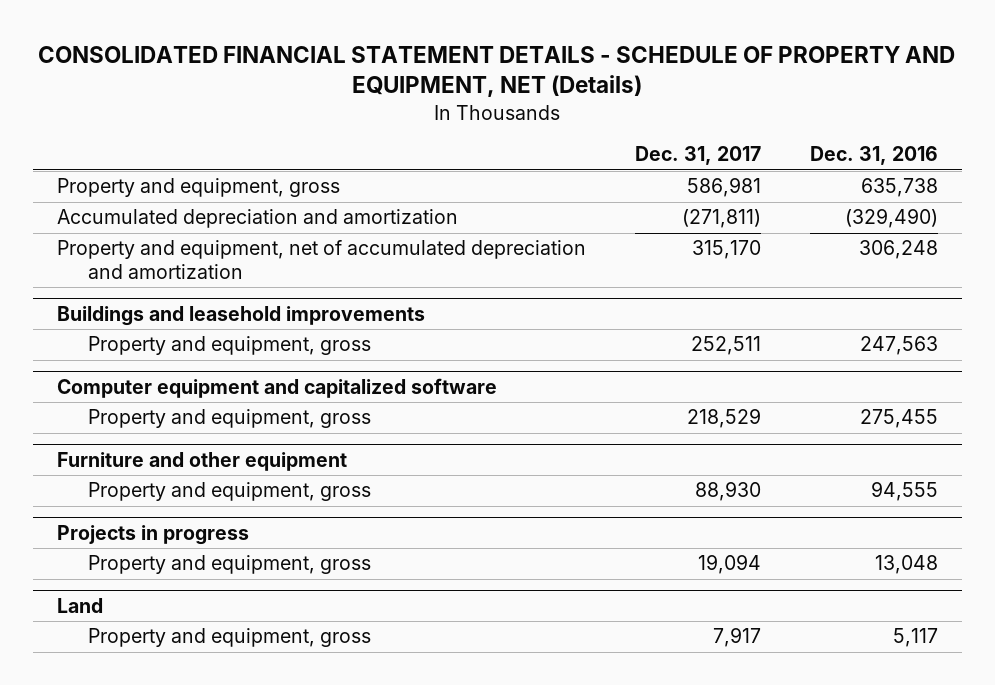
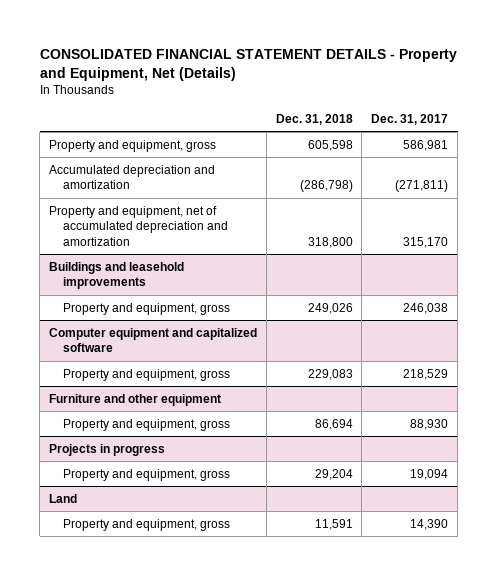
[38,45,956,98] CONSOLIDATED FINANCIAL STATEMENT DETAILS - SCHEDULE OF PROPERTY AND EQUIPMENT, NET (Details) -> [39,48,457,81] CONSOLIDATED FINANCIAL STATEMENT DETAILS - Property and Equipment, Net (Details)
[809,146,938,166] Dec. 31, 2016 -> none
none -> [275,113,353,125] Dec. 31, 2018
[690,336,761,356] 252,511 -> [403,302,449,314] 246,038
[712,627,761,648] 7,917 -> [410,518,449,530] 14,390

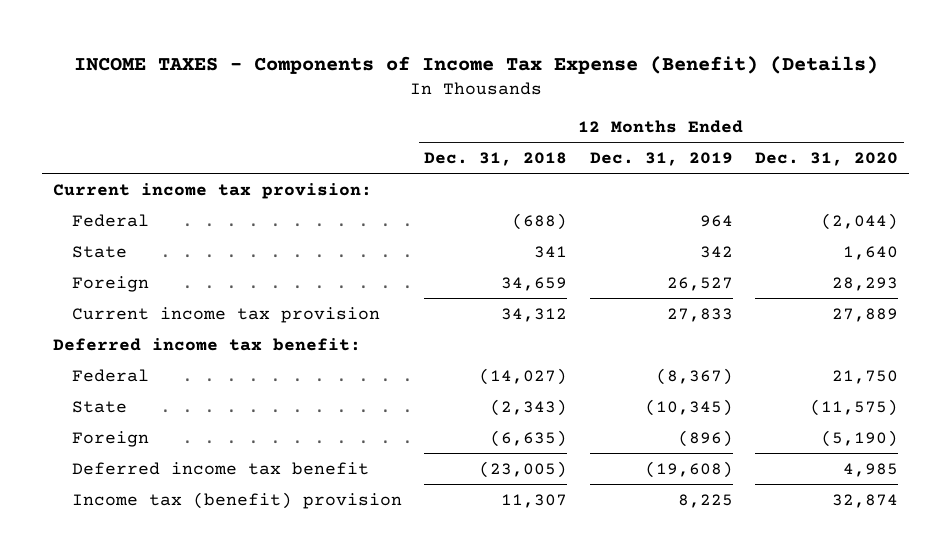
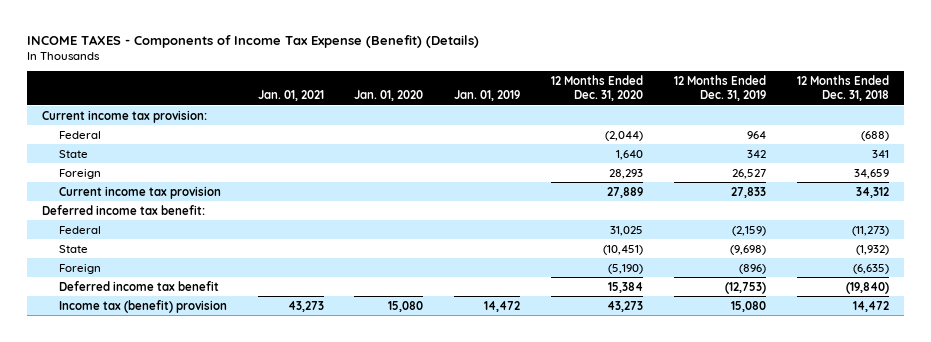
none -> [257,90,324,102] Jan. 01, 2021
none -> [354,90,424,102] Jan. 01, 2020
none -> [454,90,521,102] Jan. 01, 2019
[479,367,568,385] (14,027) -> [851,225,889,236] (11,273)
[655,367,733,385] (8,367) -> [732,225,767,236] (2,159)
[832,369,899,384] 21,750 -> [610,225,644,236] 31,025
[490,398,568,416] (2,343) -> [855,244,889,255] (1,932)
[644,398,733,416] (10,345) -> [730,244,767,255] (9,698)
[810,398,899,416] (11,575) -> [603,244,644,255] (10,451)
[479,460,568,478] (23,005) -> [845,281,889,294] (19,840)
[644,460,733,478] (19,608) -> [725,281,767,294] (12,753)
[843,462,899,477] 4,985 -> [608,281,644,293] 15,384
[501,493,568,508] 11,307 -> [852,300,889,312] 14,472
[677,493,733,508] 8,225 -> [731,300,767,312] 15,080
[832,493,899,508] 32,874 -> [607,300,644,312] 43,273

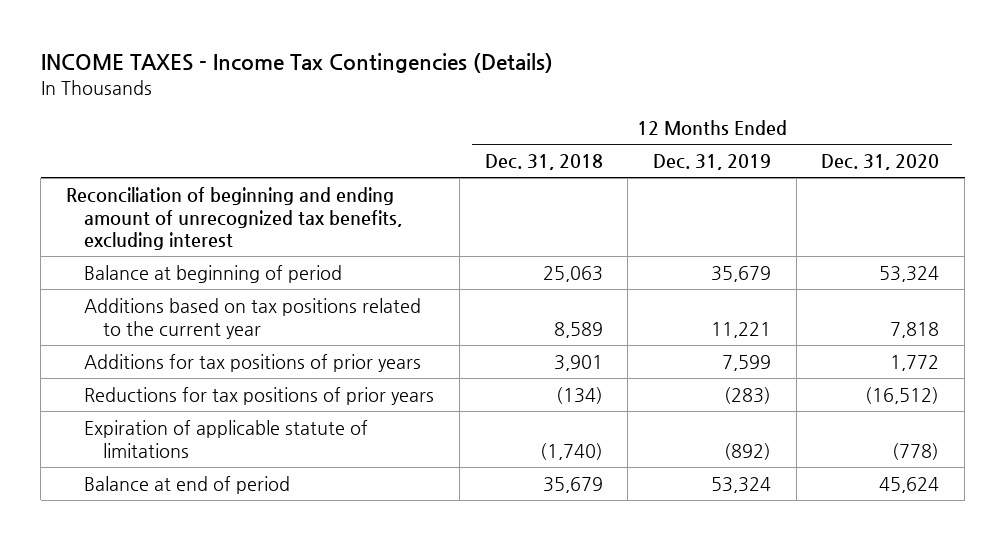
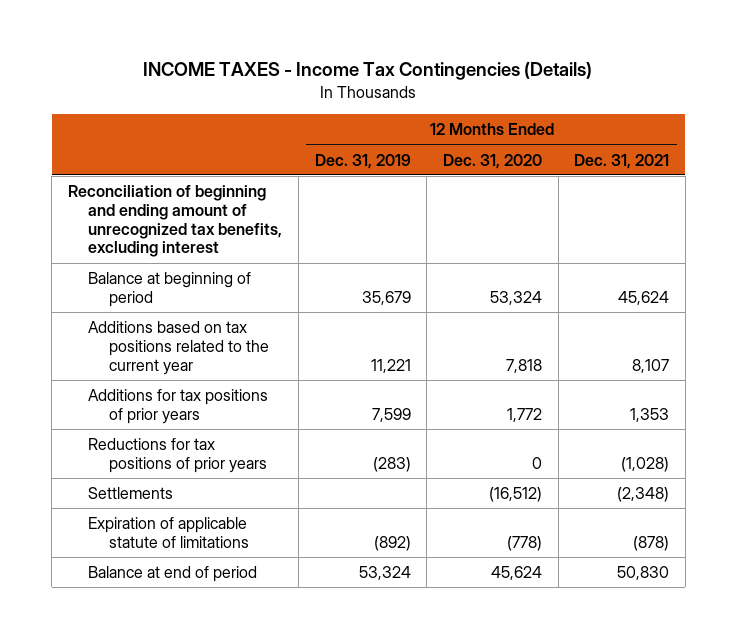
[484,154,603,171] Dec. 31, 2018 -> none
none -> [574,153,670,169] Dec. 31, 2021
[865,386,940,404] (16,512) -> [531,456,542,469] 0
none -> [88,487,174,500] Settlements

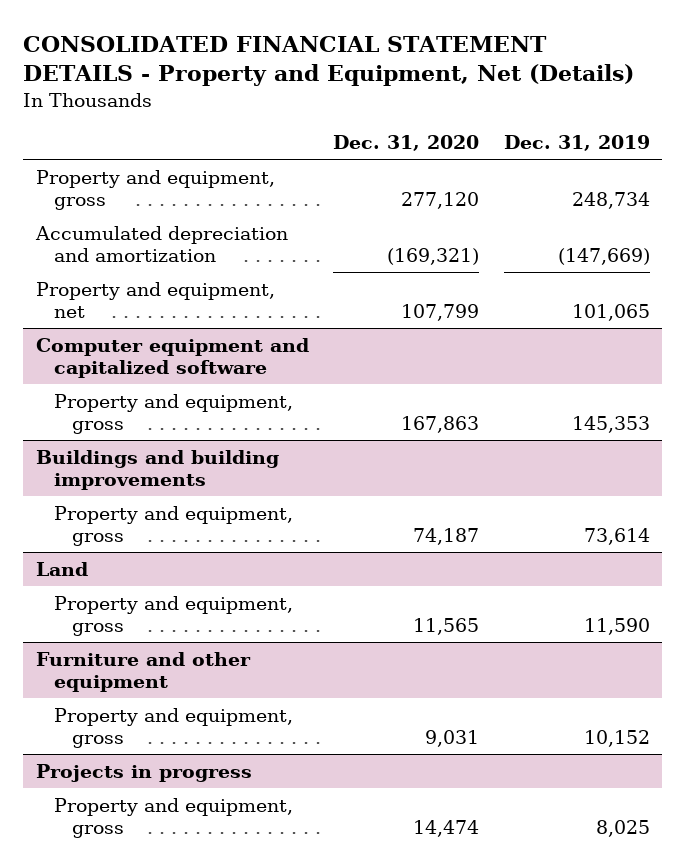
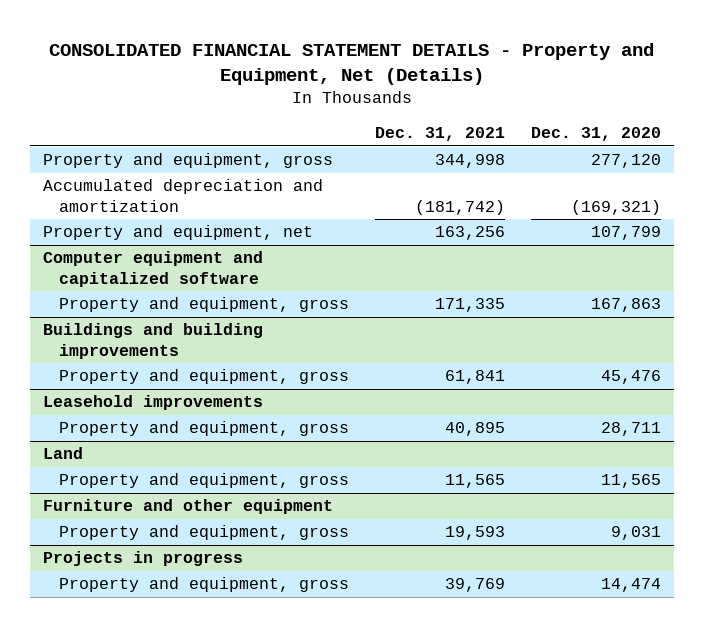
[503,135,650,152] Dec. 31, 2019 -> none
none -> [374,127,505,142] Dec. 31, 2021
[413,528,480,546] 74,187 -> [600,370,661,385] 45,476
none -> [43,395,264,411] Leasehold improvements
none -> [59,421,350,437] Property and equipment, gross

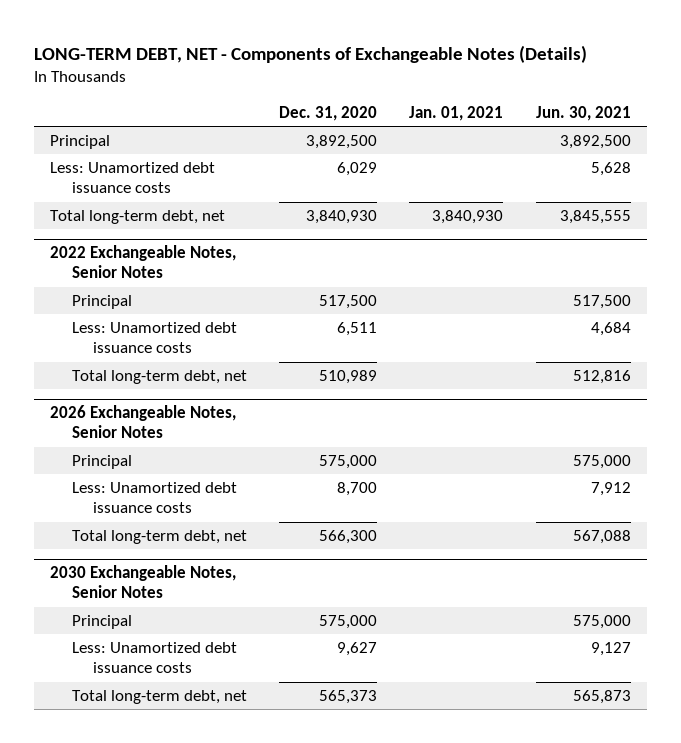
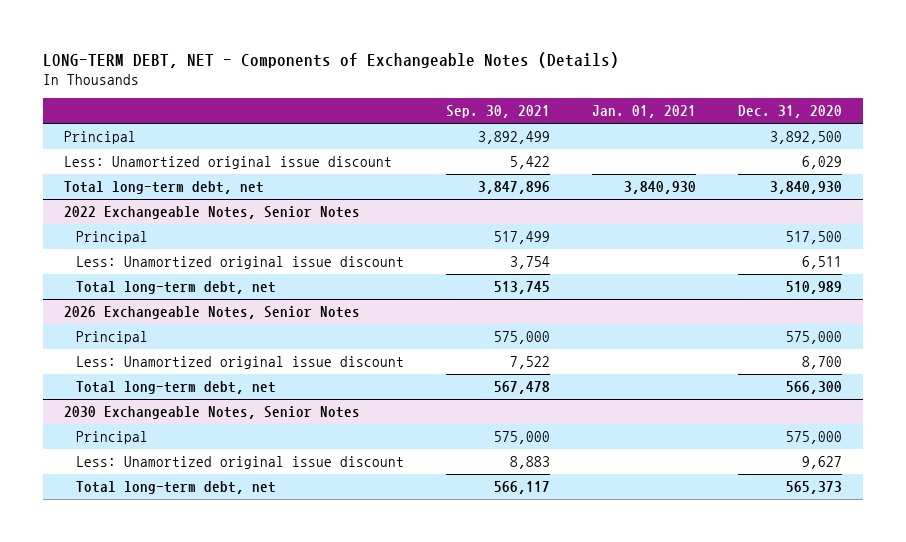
[535,106,631,122] Jun. 30, 2021 -> none
none -> [446,105,551,119] Sep. 30, 2021
[50,162,216,194] Less: Unamortized debt issuance costs -> [63,155,392,169] Less: Unamortized original issue discount
[71,322,237,354] Less: Unamortized debt issuance costs -> [76,255,405,269] Less: Unamortized original issue discount
[71,482,237,514] Less: Unamortized debt issuance costs -> [76,355,405,369] Less: Unamortized original issue discount
[71,642,237,674] Less: Unamortized debt issuance costs -> [76,455,405,469] Less: Unamortized original issue discount

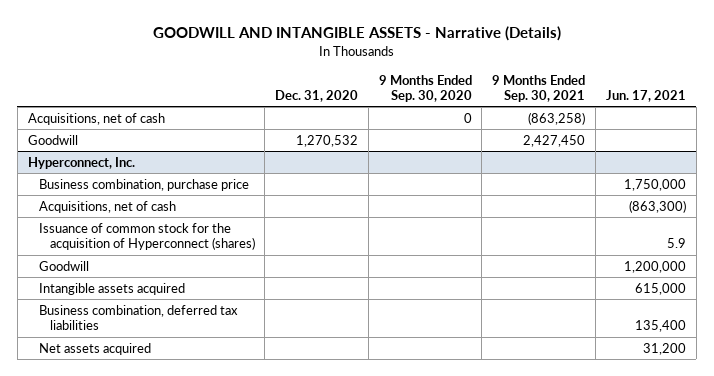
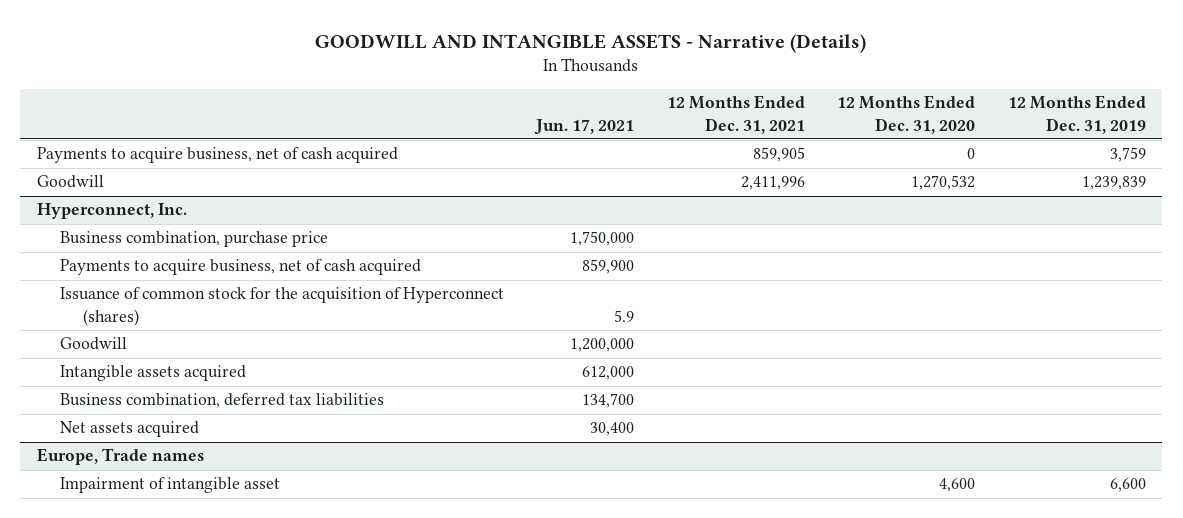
[275,89,359,102] Dec. 31, 2020 -> none
[378,74,472,102] 9 Months Ended Sep. 30, 2020 -> none
[492,74,586,102] 9 Months Ended Sep. 30, 2021 -> none
none -> [666,95,805,134] 12 Months Ended Dec. 31, 2021
none -> [837,95,976,134] 12 Months Ended Dec. 31, 2020
none -> [1007,95,1146,134] 12 Months Ended Dec. 31, 2019
[27,112,165,125] Acquisitions, net of cash -> [36,147,398,164] Payments to acquire business, net of cash acquired
[38,200,176,213] Acquisitions, net of cash -> [59,259,421,276] Payments to acquire business, net of cash acquired
[628,199,686,213] (863,300) -> [582,259,635,275] 859,900
[634,282,686,295] 615,000 -> [582,366,635,381] 612,000
[634,320,686,333] 135,400 -> [582,393,635,409] 134,700
[642,342,686,355] 31,200 -> [590,422,635,437] 30,400
none -> [36,448,204,466] Europe, Trade names
none -> [59,477,280,494] Impairment of intangible asset

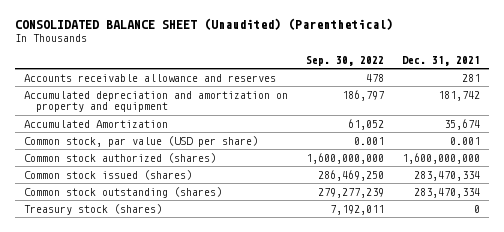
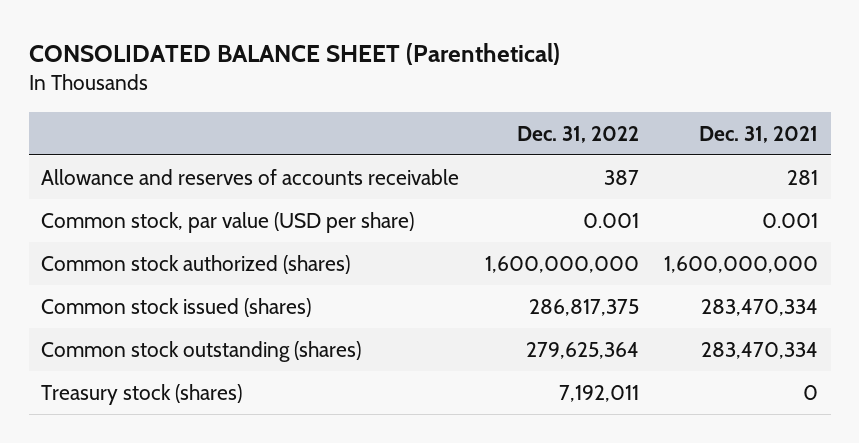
[14,18,393,31] CONSOLIDATED BALANCE SHEET (Unaudited) (Parenthetical) -> [28,42,560,65] CONSOLIDATED BALANCE SHEET (Parenthetical)
[305,55,384,66] Sep. 30, 2022 -> none
none -> [516,125,639,143] Dec. 31, 2022
[23,90,288,113] Accumulated depreciation and amortization on property and equipment -> none
[23,119,168,128] Accumulated Amortization -> none
[23,73,276,82] Accounts receivable allowance and reserves -> [41,169,460,186] Allowance and reserves of accounts receivable

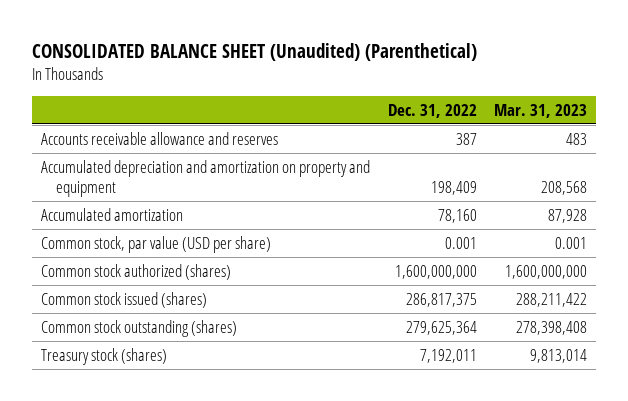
[28,42,560,65] CONSOLIDATED BALANCE SHEET (Parenthetical) -> [32,42,478,61] CONSOLIDATED BALANCE SHEET (Unaudited) (Parenthetical)
[698,125,818,143] Dec. 31, 2021 -> none
none -> [494,103,588,118] Mar. 31, 2023
[41,169,460,186] Allowance and reserves of accounts receivable -> [41,131,279,145] Accounts receivable allowance and reserves
none -> [41,159,371,198] Accumulated depreciation and amortization on property and equipment
none -> [41,207,184,221] Accumulated amortization

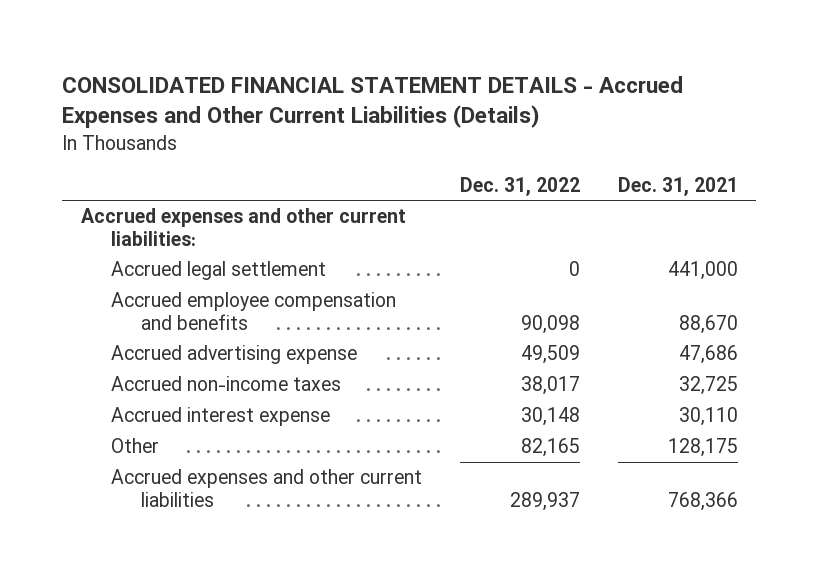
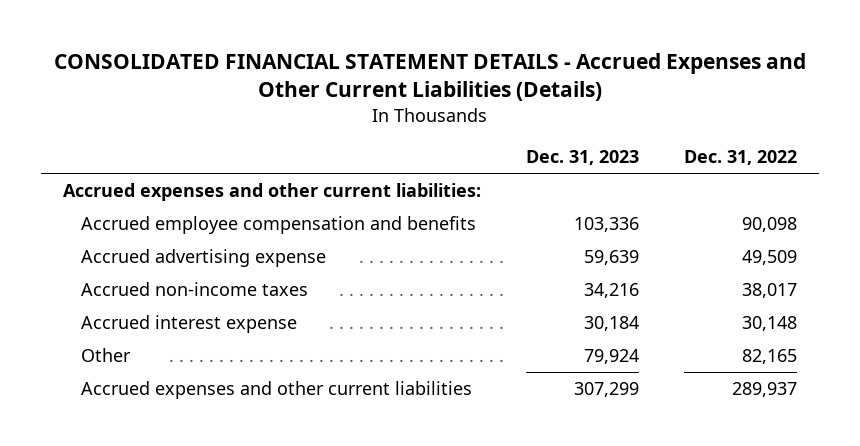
[617,176,738,196] Dec. 31, 2021 -> none
none -> [526,150,640,166] Dec. 31, 2023
[111,261,327,281] Accrued legal settlement -> none

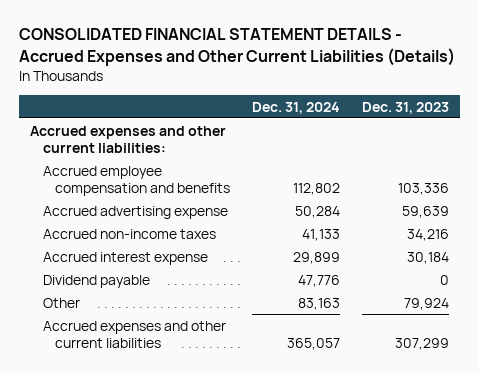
[683,150,797,166] Dec. 31, 2022 -> none
none -> [252,101,341,114] Dec. 31, 2024
none -> [42,274,150,288] Dividend payable

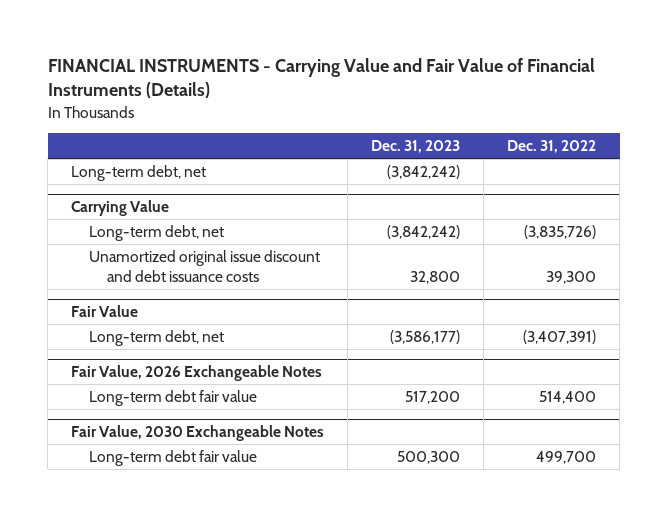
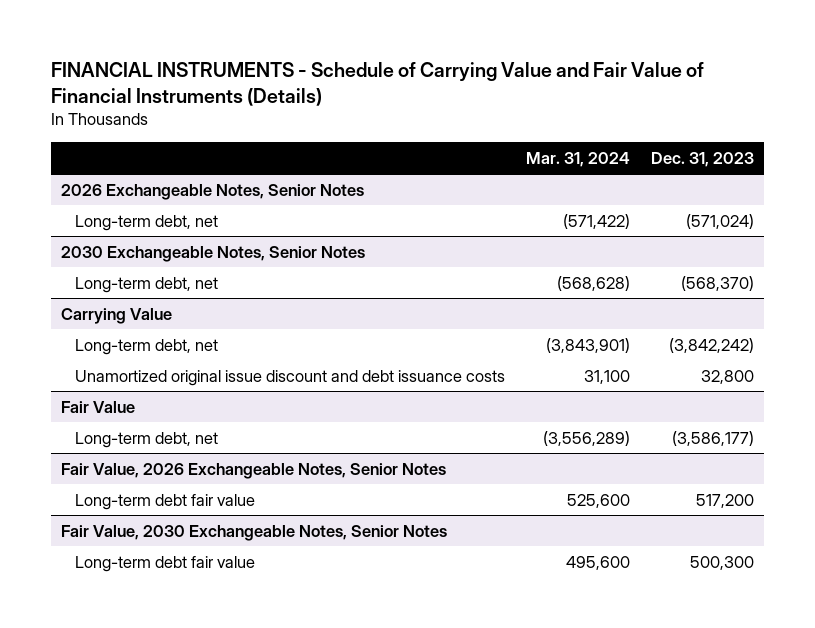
[47,57,595,99] FINANCIAL INSTRUMENTS - Carrying Value and Fair Value of Financial Instruments (Details) -> [50,61,704,106] FINANCIAL INSTRUMENTS - Schedule of Carrying Value and Fair Value of Financial Instruments (Details)
[507,140,597,154] Dec. 31, 2022 -> none
none -> [525,151,630,167] Mar. 31, 2024
none -> [61,183,365,200] 2026 Exchangeable Notes, Senior Notes
[387,164,461,179] (3,842,242) -> [685,213,754,229] (571,024)
none -> [61,245,366,262] 2030 Exchangeable Notes, Senior Notes
none -> [75,276,219,293] Long-term debt, net
[71,365,323,382] Fair Value, 2026 Exchangeable Notes -> [61,462,447,479] Fair Value, 2026 Exchangeable Notes, Senior Notes
[71,425,325,442] Fair Value, 2030 Exchangeable Notes -> [61,524,448,541] Fair Value, 2030 Exchangeable Notes, Senior Notes

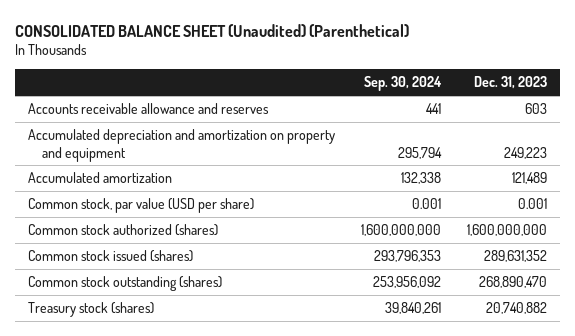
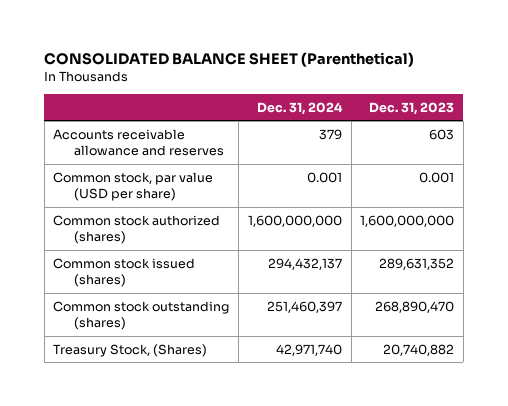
[14,23,409,37] CONSOLIDATED BALANCE SHEET (Unaudited) (Parenthetical) -> [44,51,415,67] CONSOLIDATED BALANCE SHEET (Parenthetical)
[364,76,443,92] Sep. 30, 2024 -> none
none -> [256,101,343,115] Dec. 31, 2024
[27,129,335,162] Accumulated depreciation and amortization on property and equipment -> none
[27,172,172,184] Accumulated amortization -> none
[27,302,154,318] Treasury stock (shares) -> [53,343,208,357] Treasury Stock, (Shares)

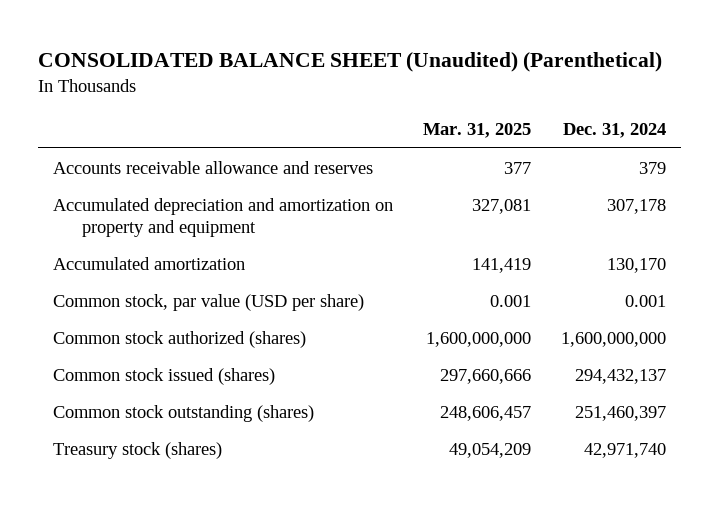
[44,51,415,67] CONSOLIDATED BALANCE SHEET (Parenthetical) -> [38,51,663,72] CONSOLIDATED BALANCE SHEET (Unaudited) (Parenthetical)
[369,101,455,115] Dec. 31, 2023 -> none
none -> [422,123,531,139] Mar. 31, 2025
none -> [52,197,393,237] Accumulated depreciation and amortization on property and equipment
none -> [52,256,245,270] Accumulated amortization
[53,343,208,357] Treasury Stock, (Shares) -> [52,441,222,459] Treasury stock (shares)

